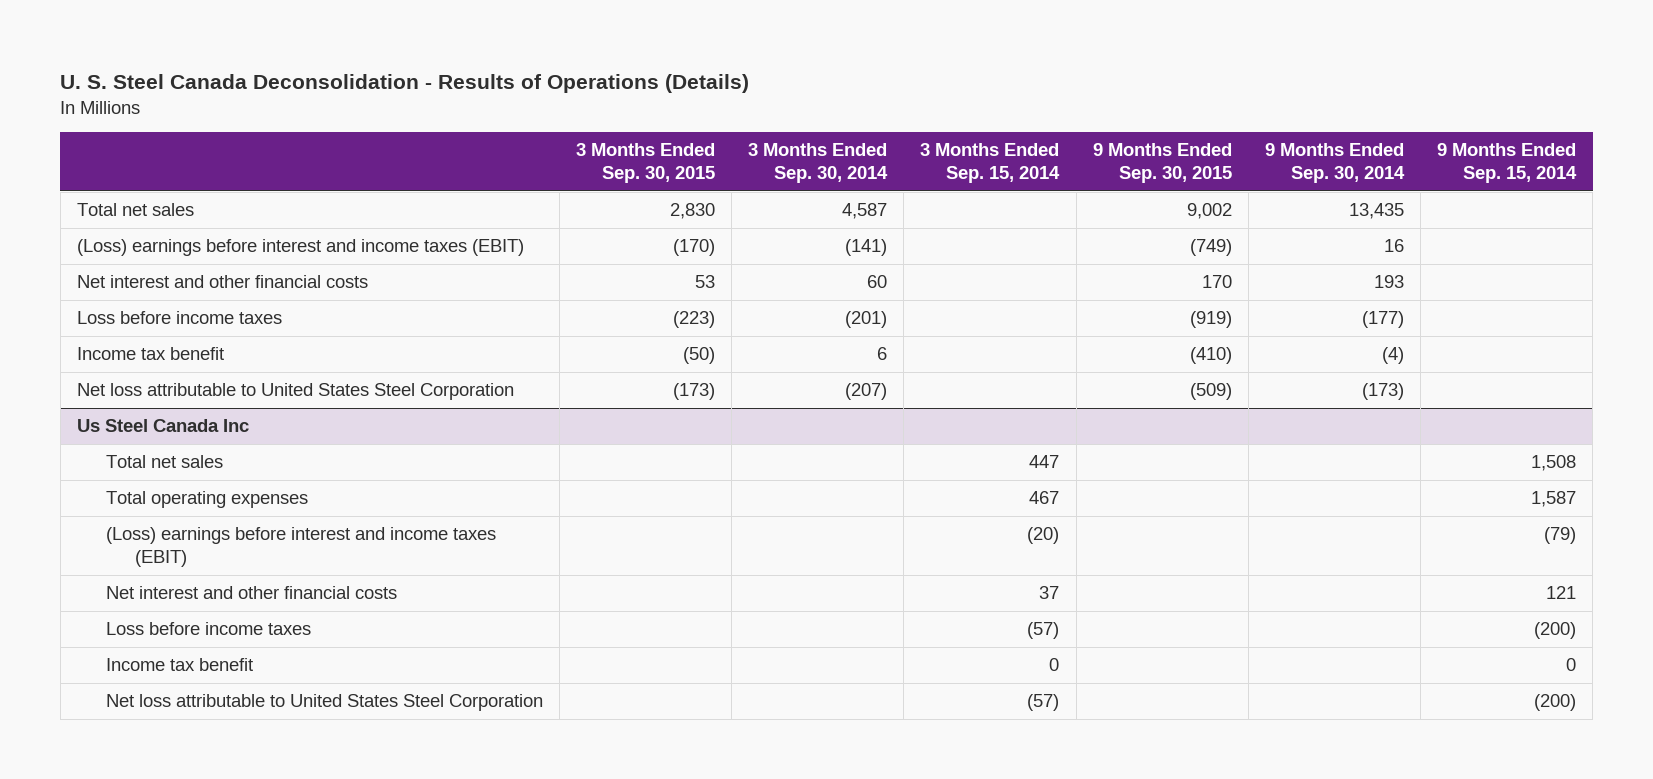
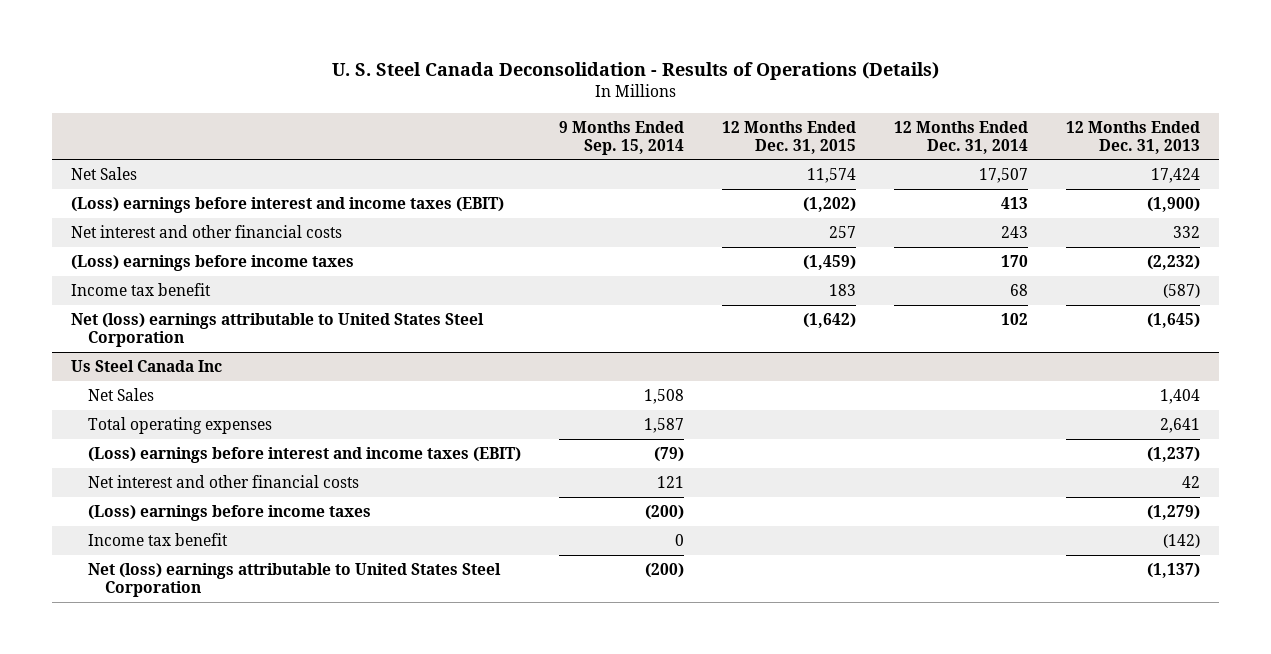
[576,143,716,184] 3 Months Ended Sep. 30, 2015 -> none
[748,143,889,184] 3 Months Ended Sep. 30, 2014 -> none
[920,143,1061,184] 3 Months Ended Sep. 15, 2014 -> none
[1092,143,1232,184] 9 Months Ended Sep. 30, 2015 -> none
[1264,143,1405,184] 9 Months Ended Sep. 30, 2014 -> none
none -> [721,120,856,154] 12 Months Ended Dec. 31, 2015
none -> [893,120,1028,154] 12 Months Ended Dec. 31, 2014
none -> [1065,120,1200,154] 12 Months Ended Dec. 31, 2013
[76,203,194,217] Total net sales -> [71,166,138,180] Net Sales
[76,311,282,325] Loss before income taxes -> [71,254,355,271] (Loss) earnings before income taxes
[76,383,514,401] Net loss attributable to United States Steel Corporation -> [71,312,485,347] Net (loss) earnings attributable to United States Steel Corporation
[105,455,223,469] Total net sales -> [88,387,155,401] Net Sales
[105,622,311,636] Loss before income taxes -> [88,504,372,521] (Loss) earnings before income taxes
[105,694,543,712] Net loss attributable to United States Steel Corporation -> [88,562,502,597] Net (loss) earnings attributable to United States Steel Corporation

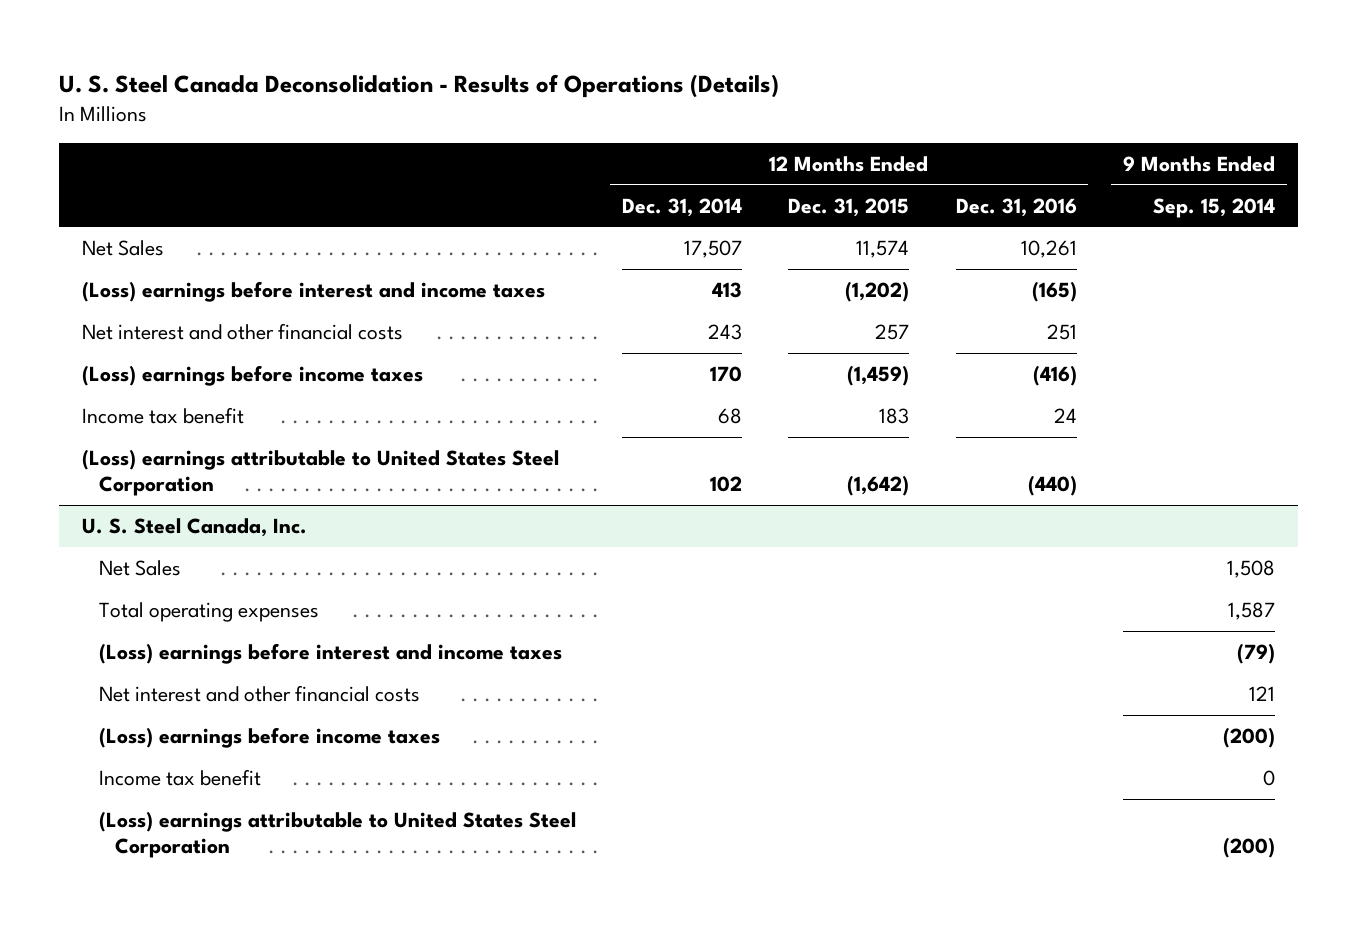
[1065,120,1200,154] 12 Months Ended Dec. 31, 2013 -> none
none -> [955,197,1077,217] Dec. 31, 2016
[71,196,505,213] (Loss) earnings before interest and income taxes (EBIT) -> [82,281,546,303] (Loss) earnings before interest and income taxes
[71,312,485,347] Net (loss) earnings attributable to United States Steel Corporation -> [82,449,560,497] (Loss) earnings attributable to United States Steel Corporation
[71,359,223,372] Us Steel Canada Inc -> [82,518,308,538] U. S. Steel Canada, Inc.
[88,446,522,463] (Loss) earnings before interest and income taxes (EBIT) -> [98,643,562,665] (Loss) earnings before interest and income taxes
[88,562,502,597] Net (loss) earnings attributable to United States Steel Corporation -> [98,811,576,859] (Loss) earnings attributable to United States Steel Corporation

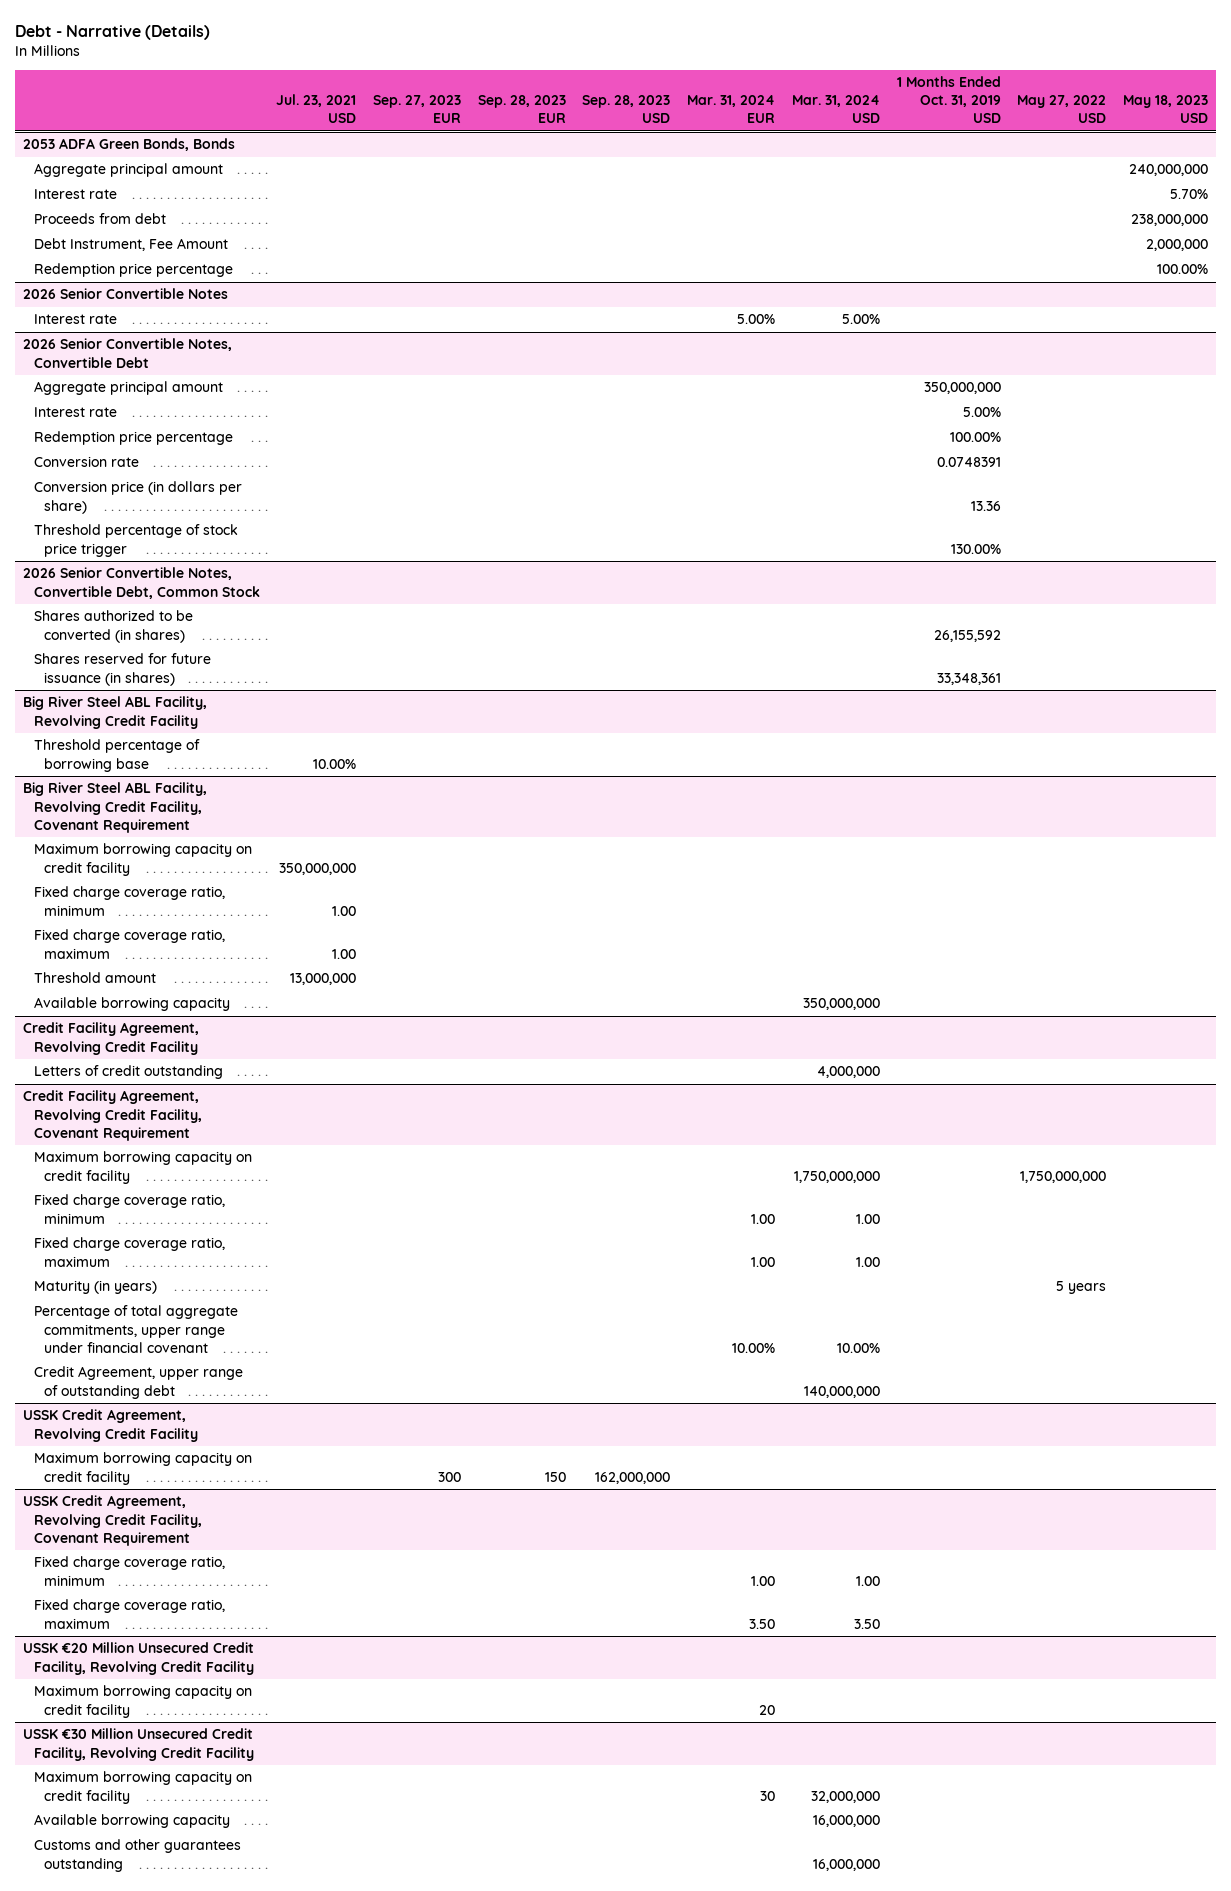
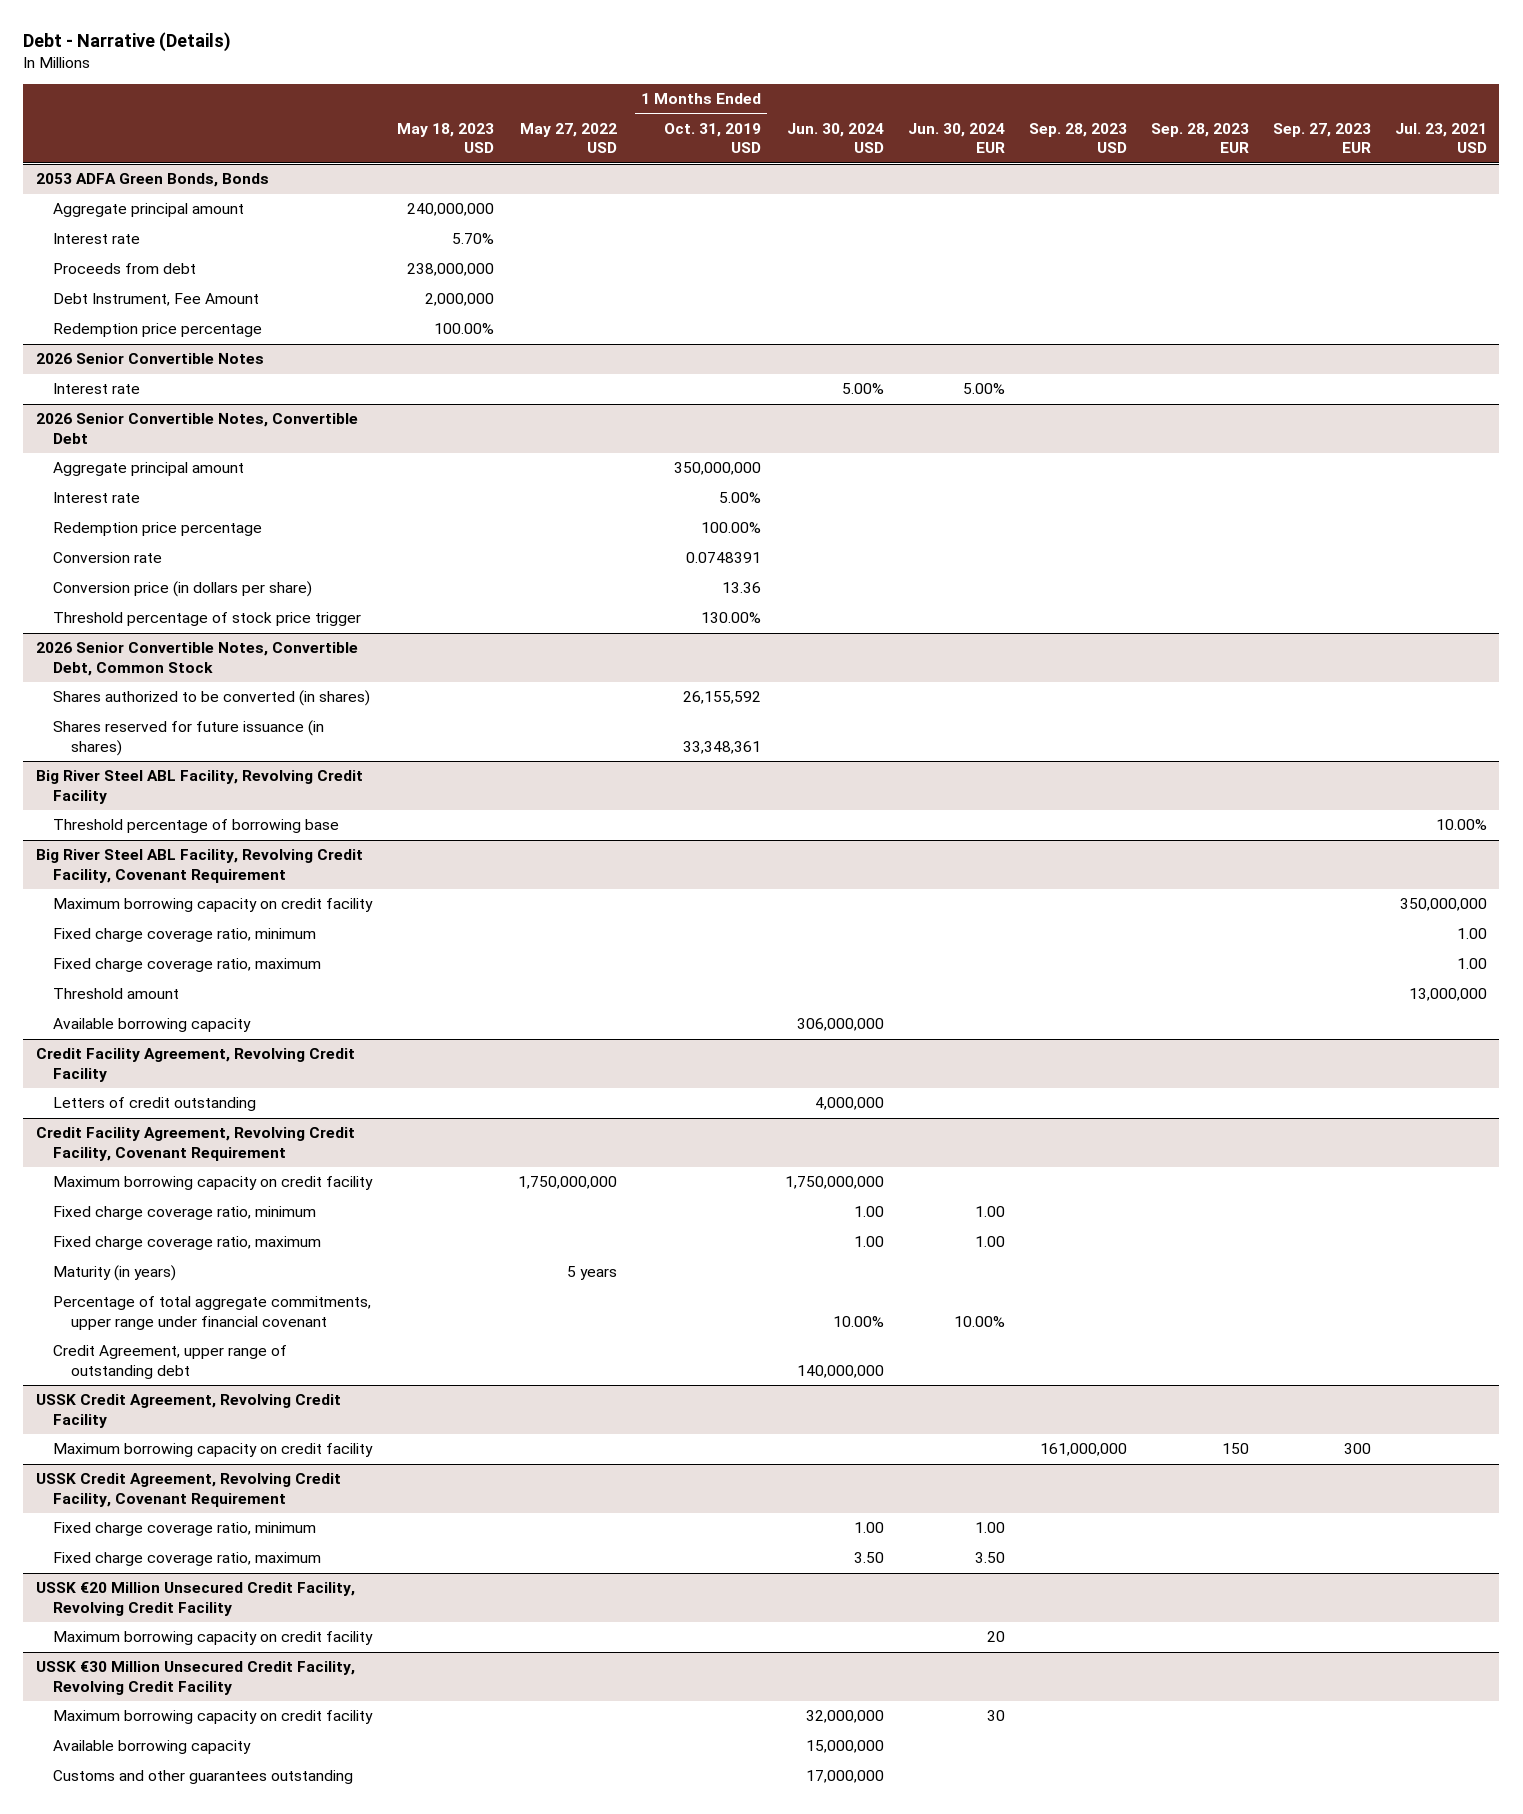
[687,95,776,124] Mar. 31, 2024 EUR -> none
[791,95,880,124] Mar. 31, 2024 USD -> none
none -> [786,123,884,154] Jun. 30, 2024 USD
none -> [907,123,1005,154] Jun. 30, 2024 EUR
[595,1471,671,1484] 162,000,000 -> [1039,1443,1127,1457] 161,000,000

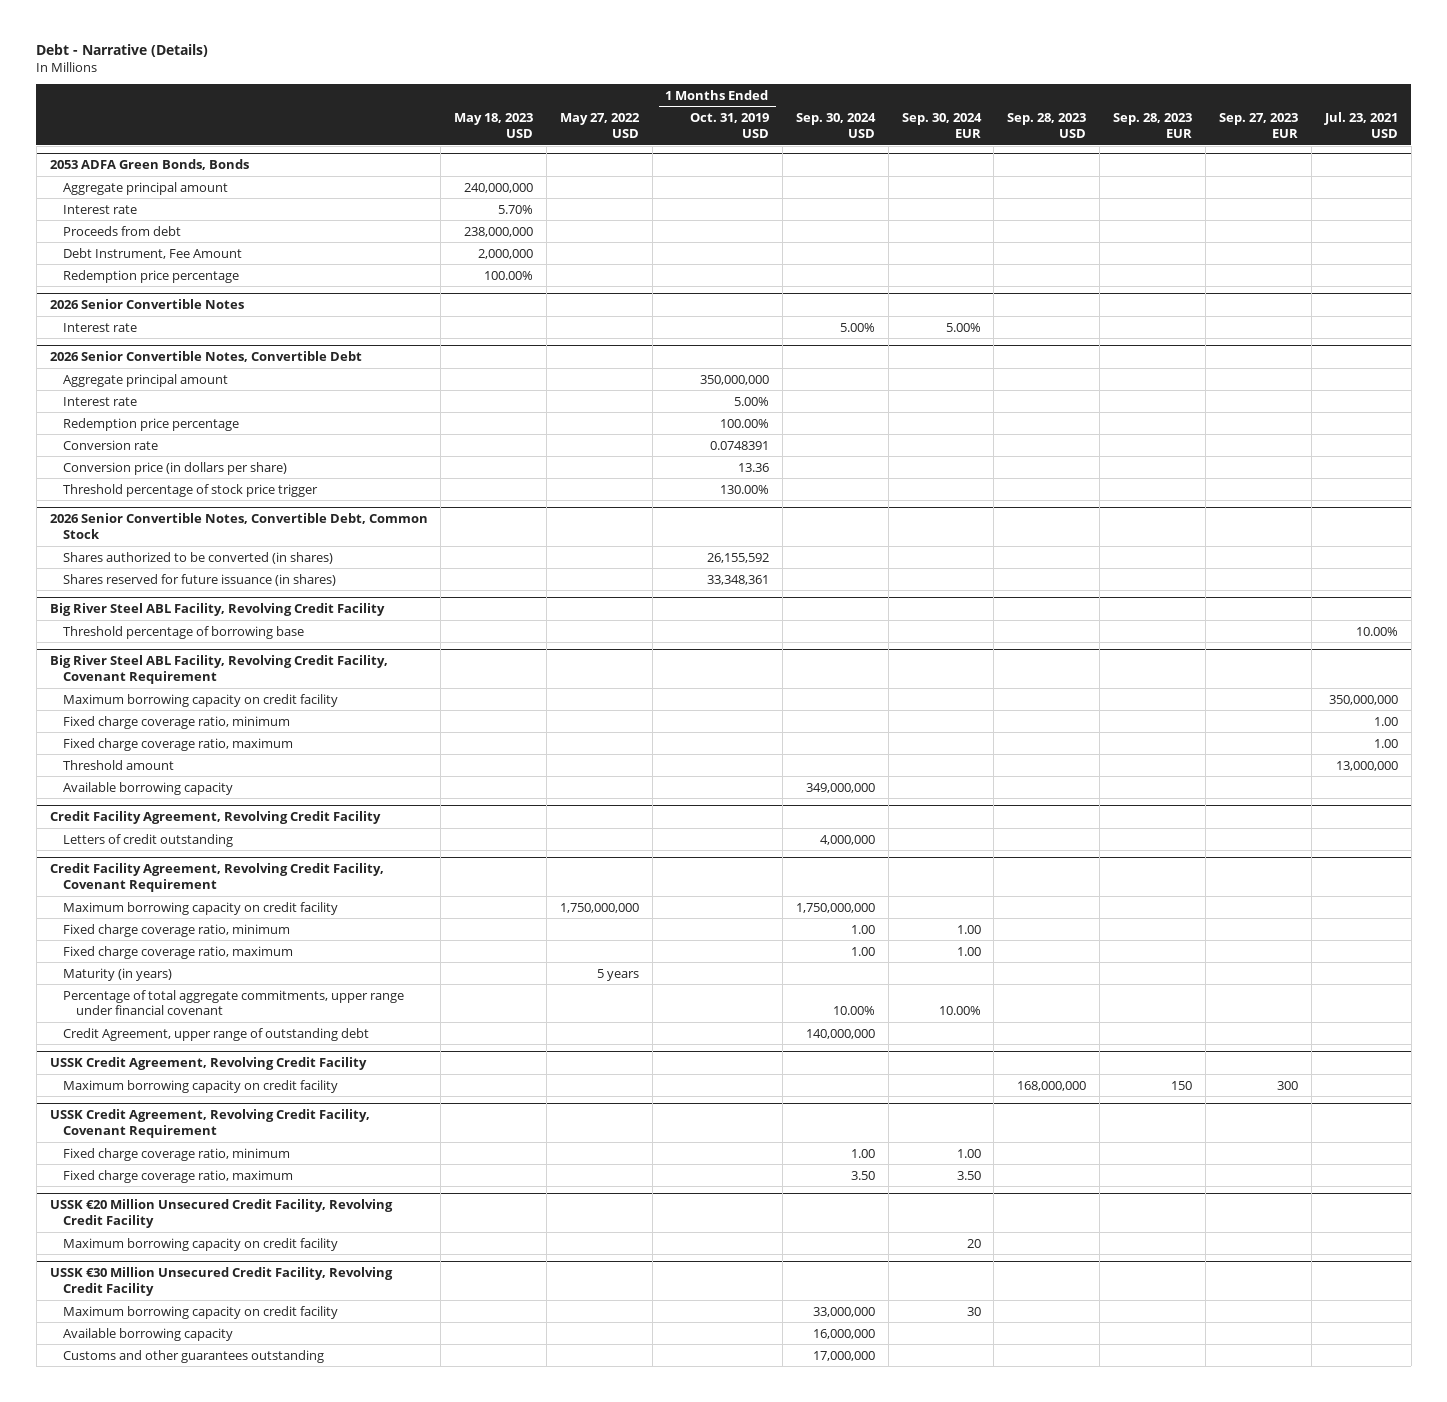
[786,123,884,154] Jun. 30, 2024 USD -> none
[907,123,1005,154] Jun. 30, 2024 EUR -> none
none -> [795,113,876,139] Sep. 30, 2024 USD
none -> [901,113,982,139] Sep. 30, 2024 EUR
[1039,1443,1127,1457] 161,000,000 -> [1017,1080,1087,1091] 168,000,000

